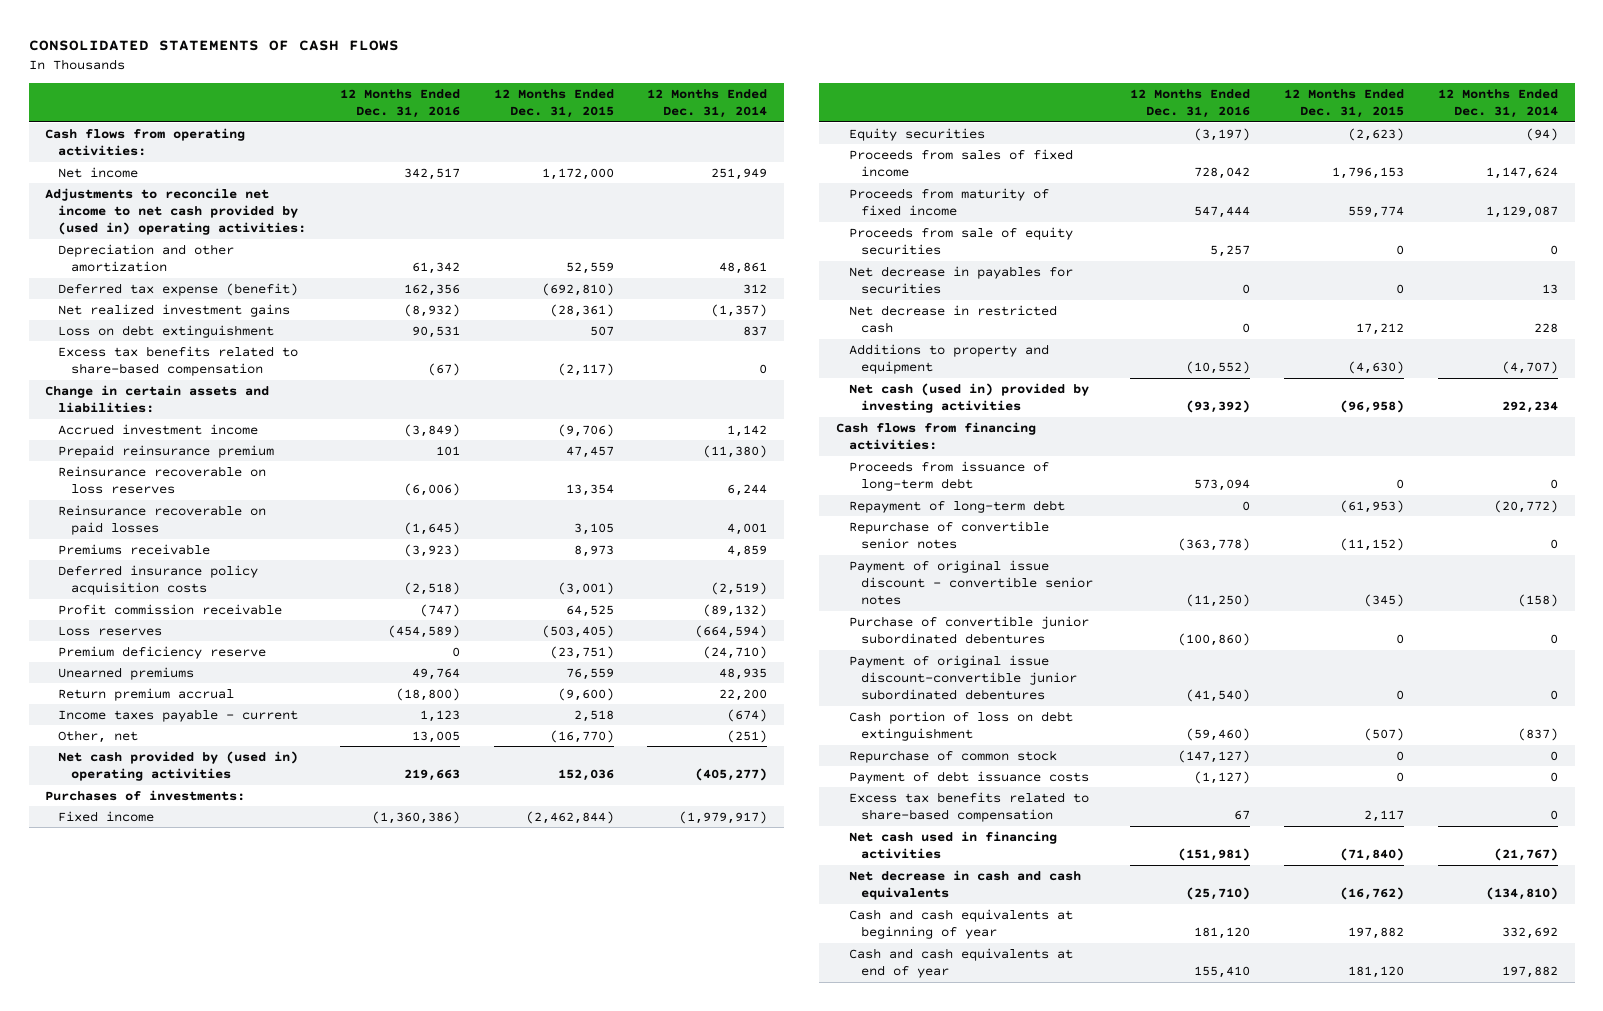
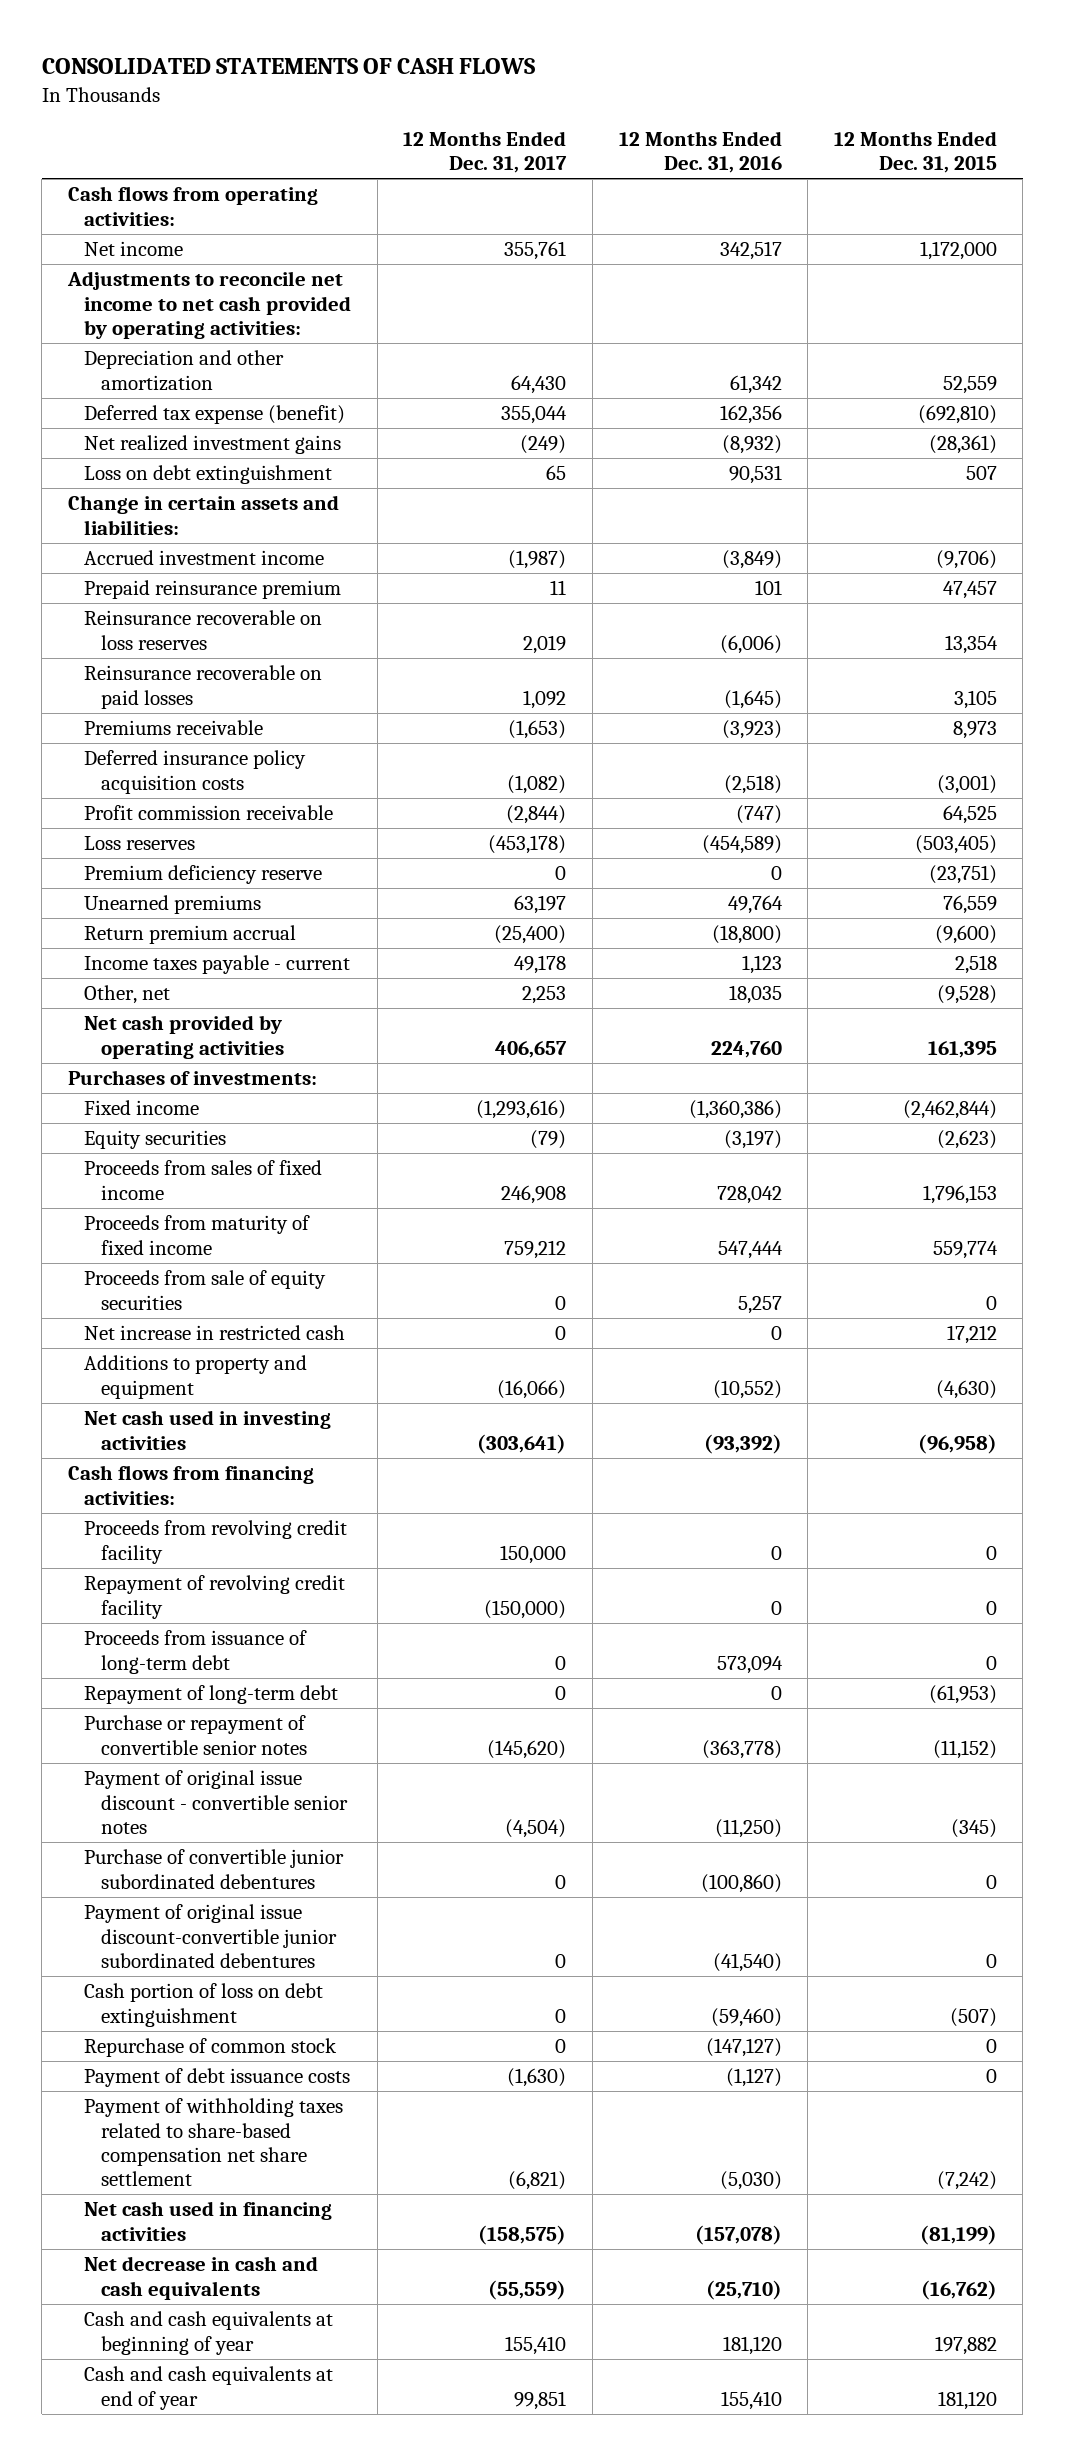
[647,89,768,119] 12 Months Ended Dec. 31, 2014 -> none
none -> [403,130,568,174] 12 Months Ended Dec. 31, 2017
[45,187,307,236] Adjustments to reconcile net income to net cash provided by (used in) operating activities: -> [66,271,352,340] Adjustments to reconcile net income to net cash provided by operating activities:
[58,345,299,377] Excess tax benefits related to share-based compensation -> none
[411,730,460,743] 13,005 -> [728,985,782,1005] 18,035
[549,729,614,743] (16,770) -> [936,985,997,1005] (9,528)
[58,750,299,782] Net cash provided by (used in) operating activities -> [84,1015,284,1059] Net cash provided by operating activities
[403,769,460,782] 219,663 -> [710,1040,782,1058] 224,760
[557,769,614,782] 152,036 -> [927,1040,997,1058] 161,395
[848,265,1073,295] Net decrease in payables for securities -> none
[848,304,1057,334] Net decrease in restricted cash -> [84,1325,346,1341] Net increase in restricted cash
[848,382,1089,414] Net cash (used in) provided by investing activities -> [84,1410,332,1450] Net cash used in investing activities
none -> [84,1520,348,1564] Proceeds from revolving credit facility
none -> [84,1575,346,1619] Repayment of revolving credit facility
[848,520,1049,550] Repurchase of convertible senior notes -> [84,1715,307,1755] Purchase or repayment of convertible senior notes
[848,791,1089,823] Excess tax benefits related to share-based compensation -> none
none -> [84,2098,344,2187] Payment of withholding taxes related to share-based compensation net share settlement
[1178,848,1251,862] (151,981) -> [694,2224,782,2245] (157,078)
[1340,848,1405,862] (71,840) -> [919,2224,997,2245] (81,199)

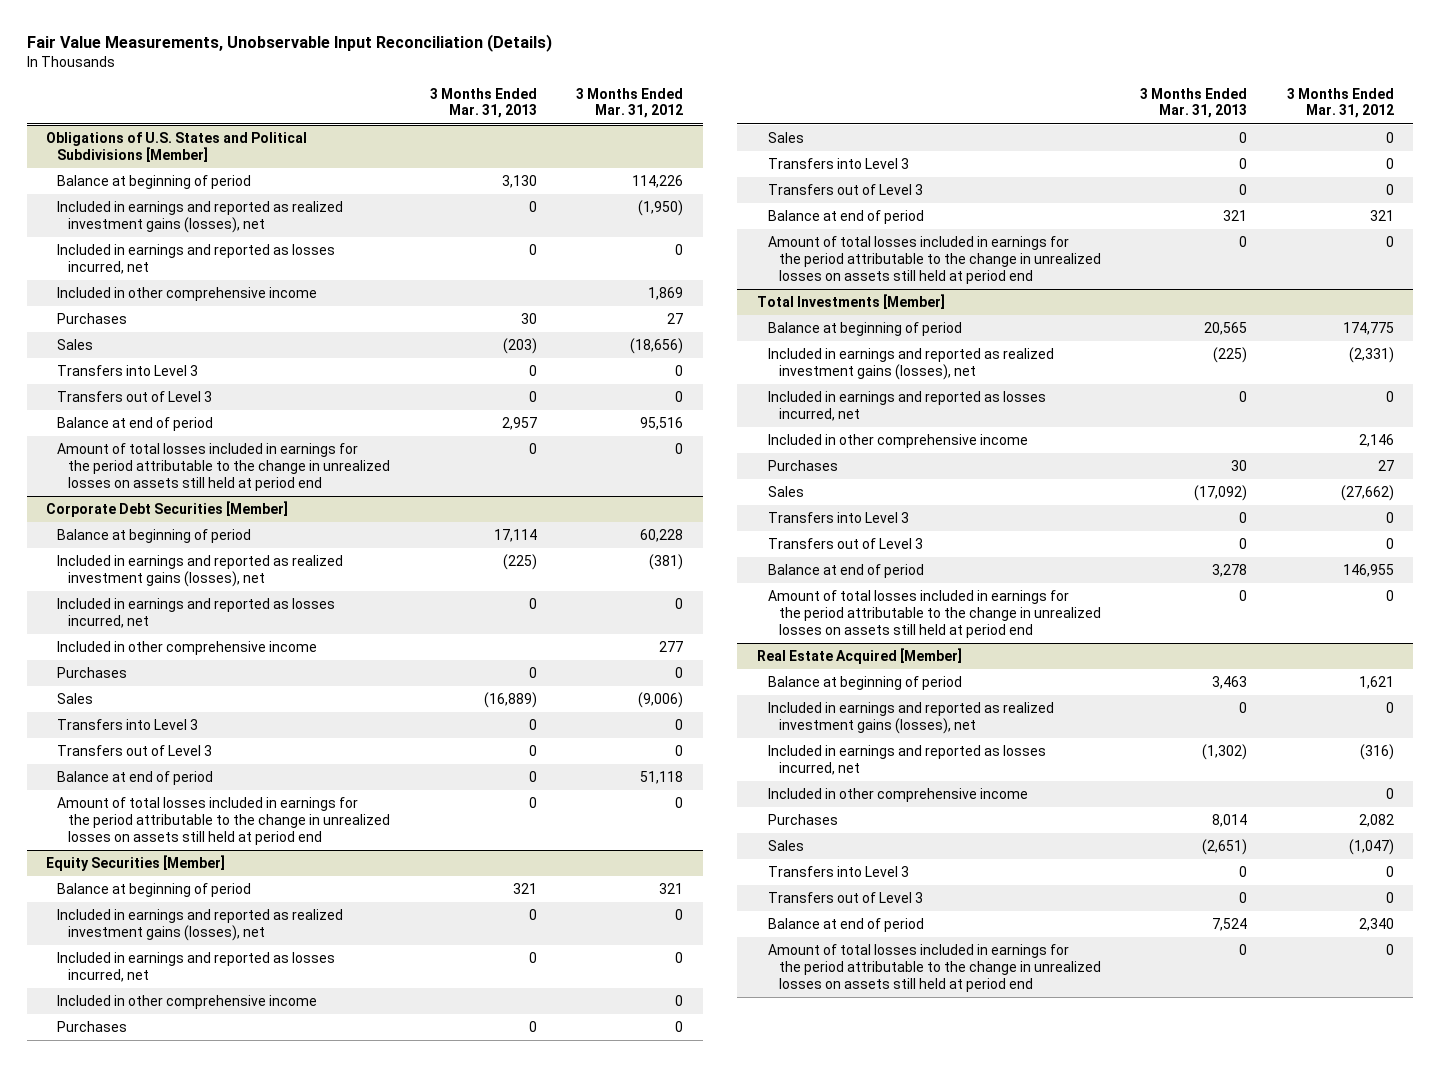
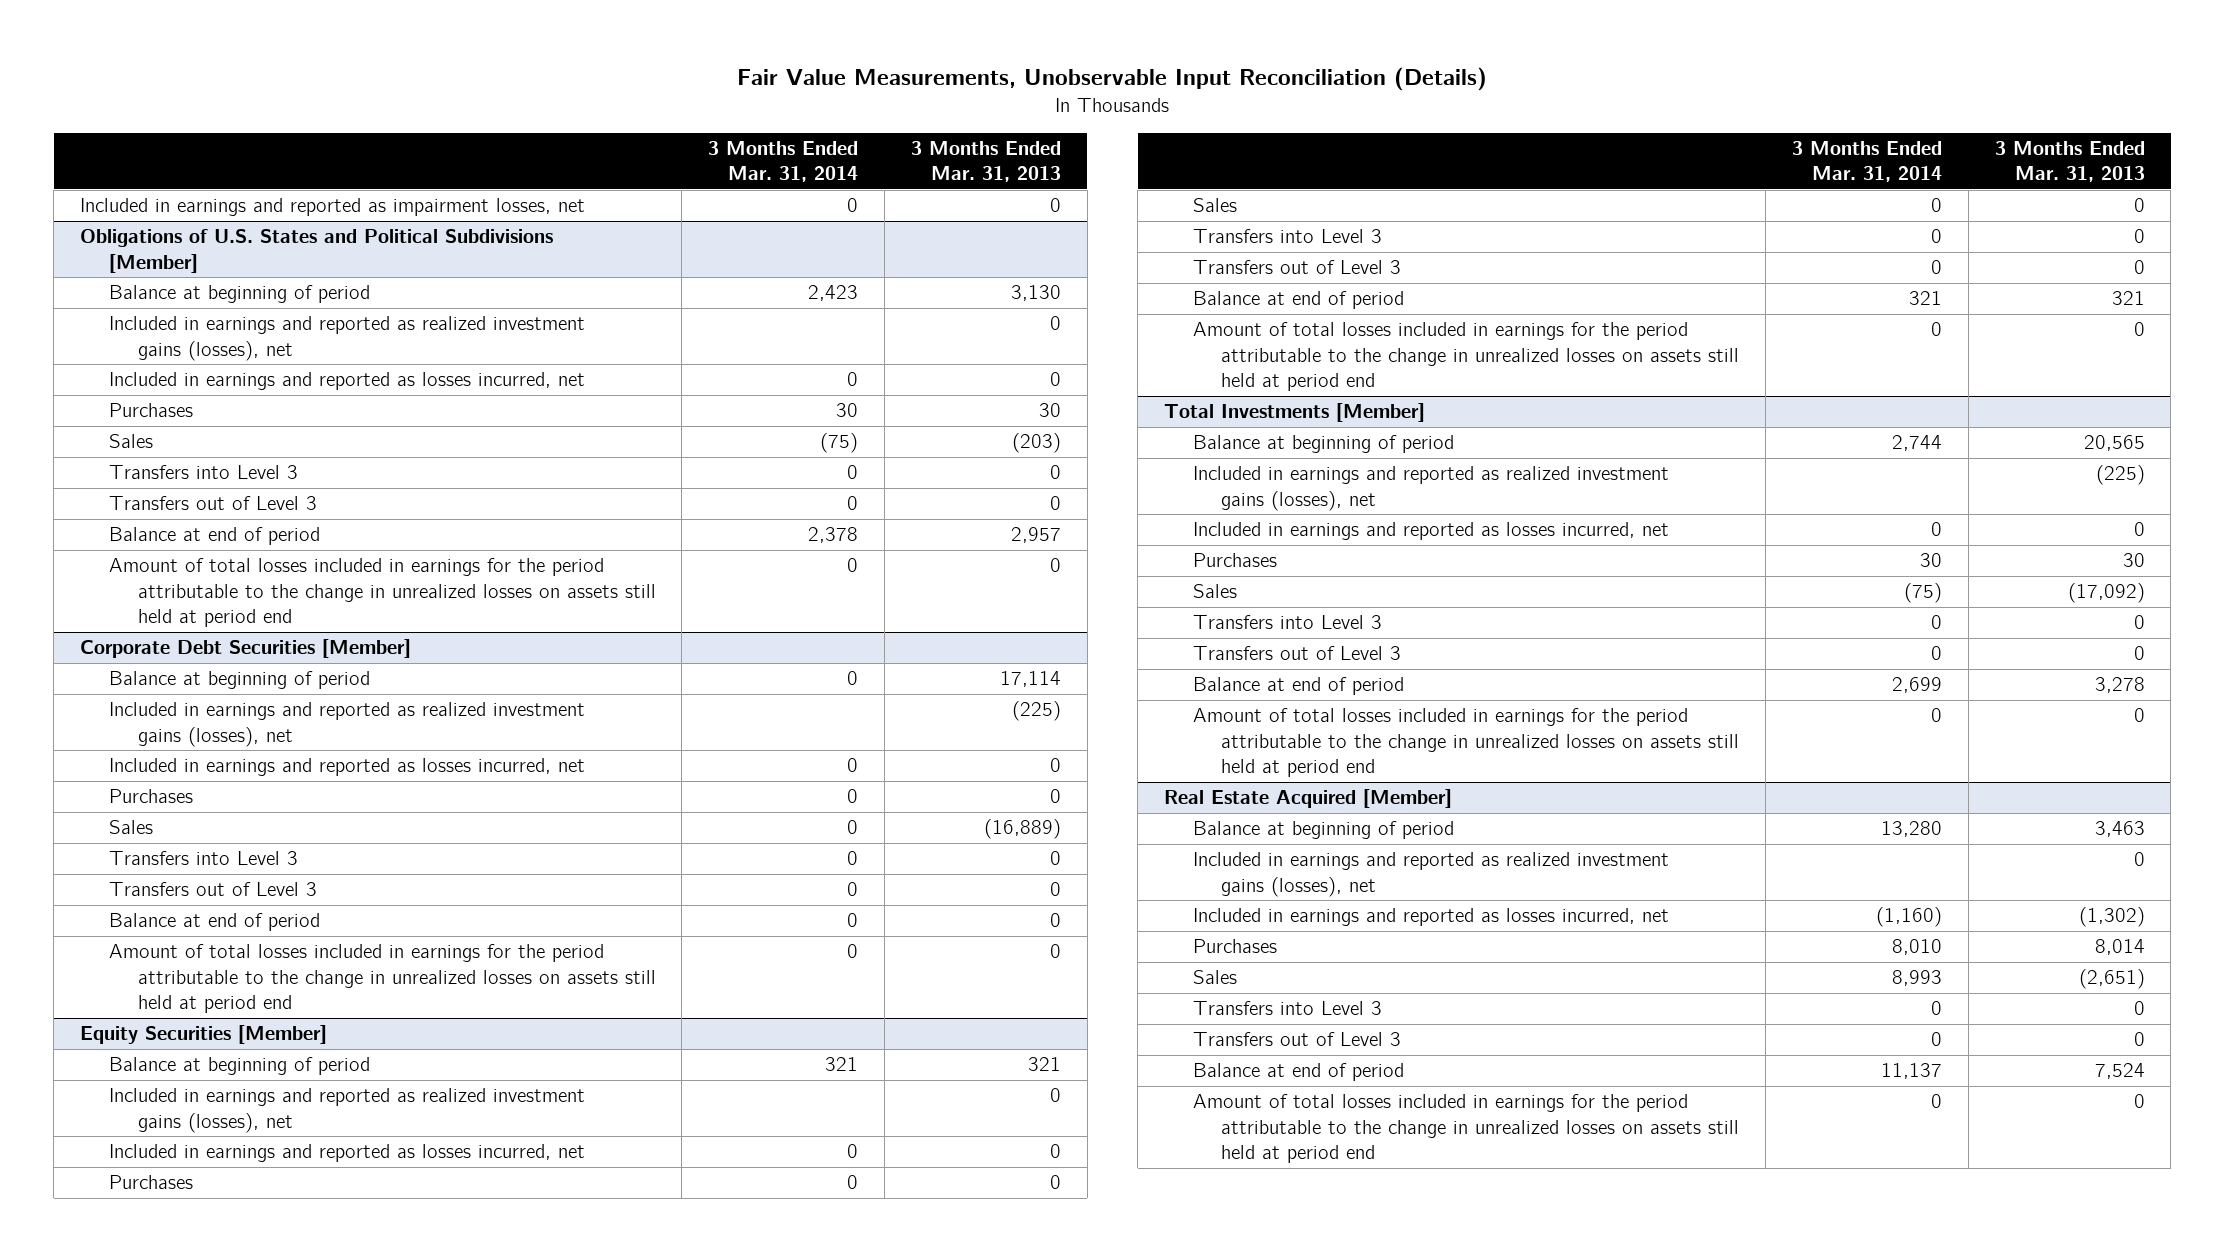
[576,87,684,119] 3 Months Ended Mar. 31, 2012 -> none
none -> [708,140,859,183] 3 Months Ended Mar. 31, 2014
none -> [80,198,586,217] Included in earnings and reported as impairment losses, net
[57,287,318,302] Included in other comprehensive income -> none
[57,641,318,656] Included in other comprehensive income -> none
[57,995,318,1010] Included in other comprehensive income -> none
[768,434,1029,449] Included in other comprehensive income -> none
[768,788,1029,803] Included in other comprehensive income -> none

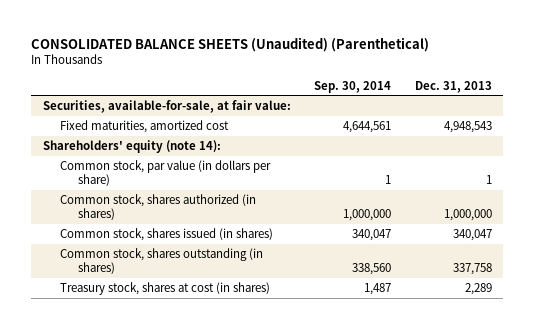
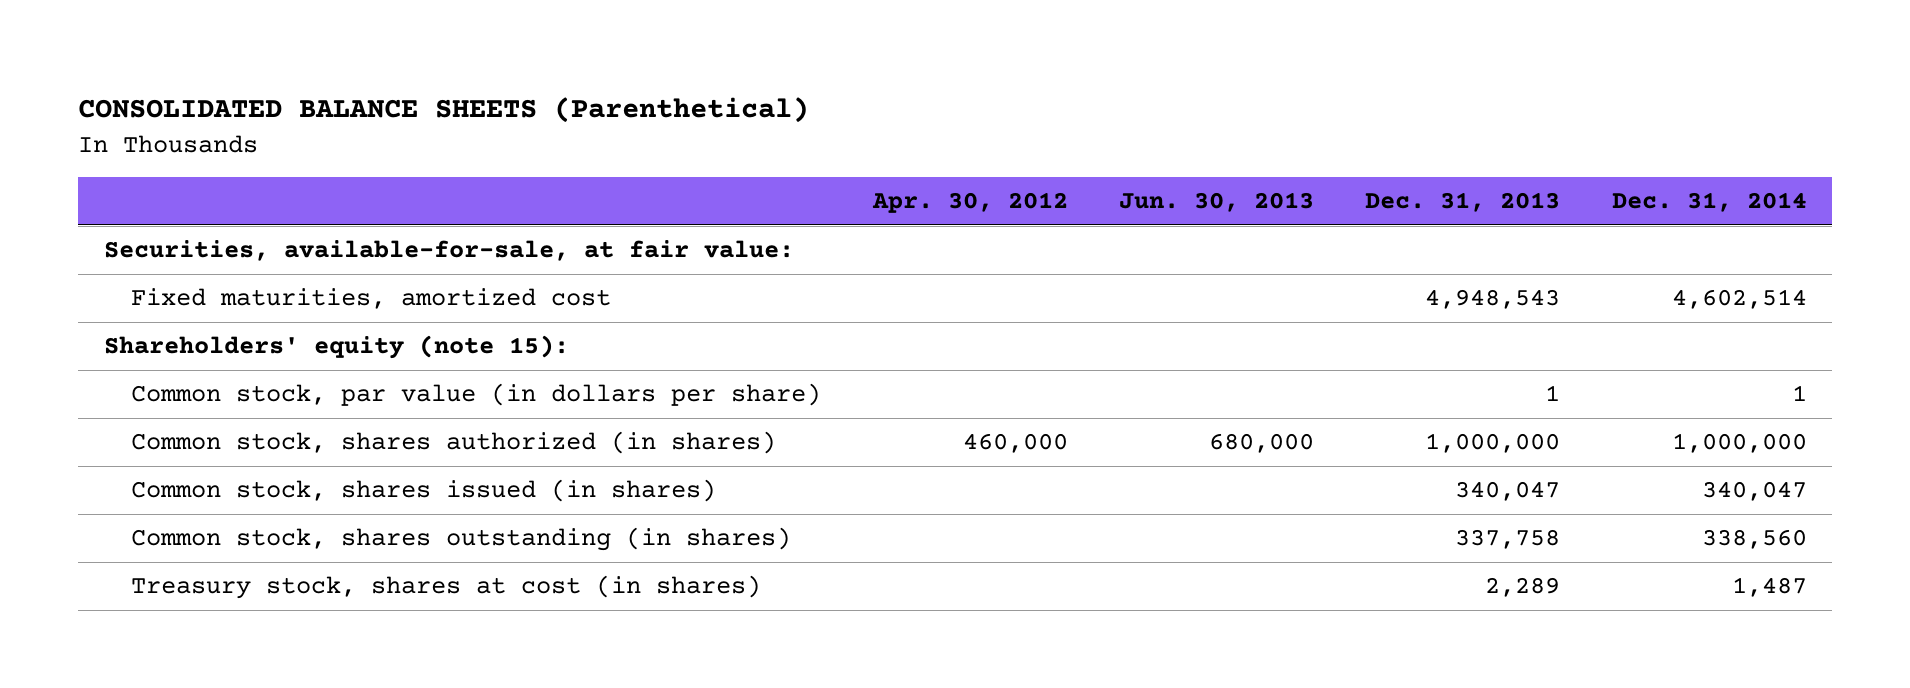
[31,36,430,52] CONSOLIDATED BALANCE SHEETS (Unaudited) (Parenthetical) -> [77,97,809,124] CONSOLIDATED BALANCE SHEETS (Parenthetical)
[314,80,392,93] Sep. 30, 2014 -> none
none -> [871,192,1068,214] Apr. 30, 2012
none -> [1118,192,1314,213] Jun. 30, 2013
none -> [1611,192,1807,213] Dec. 31, 2014
[42,139,221,153] Shareholders' equity (note 14): -> [103,335,569,360] Shareholders' equity (note 15):

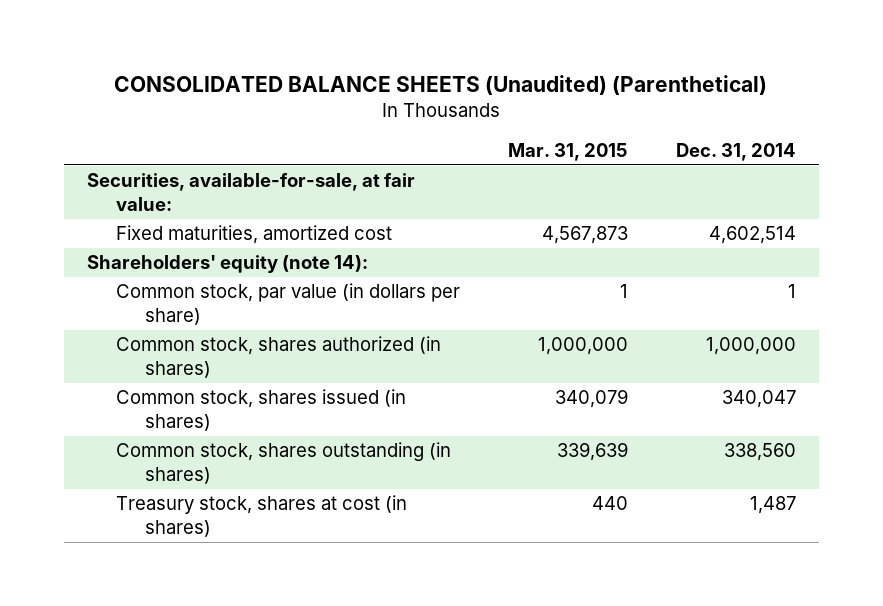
[77,97,809,124] CONSOLIDATED BALANCE SHEETS (Parenthetical) -> [114,75,768,96] CONSOLIDATED BALANCE SHEETS (Unaudited) (Parenthetical)
[871,192,1068,214] Apr. 30, 2012 -> none
[1118,192,1314,213] Jun. 30, 2013 -> none
[1365,192,1561,213] Dec. 31, 2013 -> none
none -> [507,142,628,161] Mar. 31, 2015
[103,335,569,360] Shareholders' equity (note 15): -> [87,255,369,274] Shareholders' equity (note 14):

